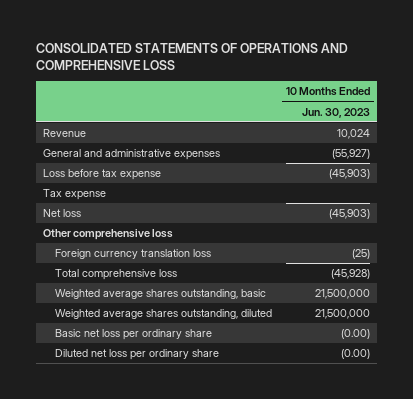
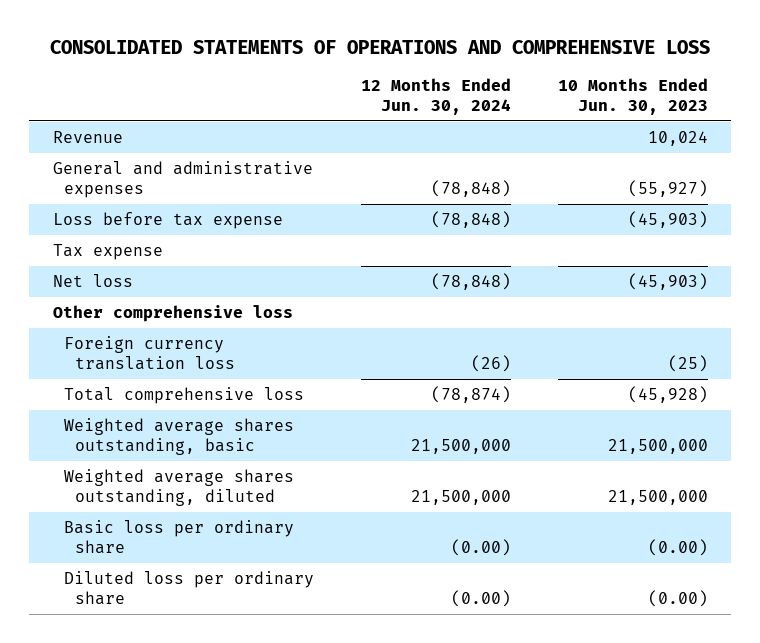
none -> [360,78,511,115] 12 Months Ended Jun. 30, 2024
[54,329,212,341] Basic net loss per ordinary share -> [63,520,294,554] Basic loss per ordinary share
[54,349,219,361] Diluted net loss per ordinary share -> [63,571,314,605] Diluted loss per ordinary share

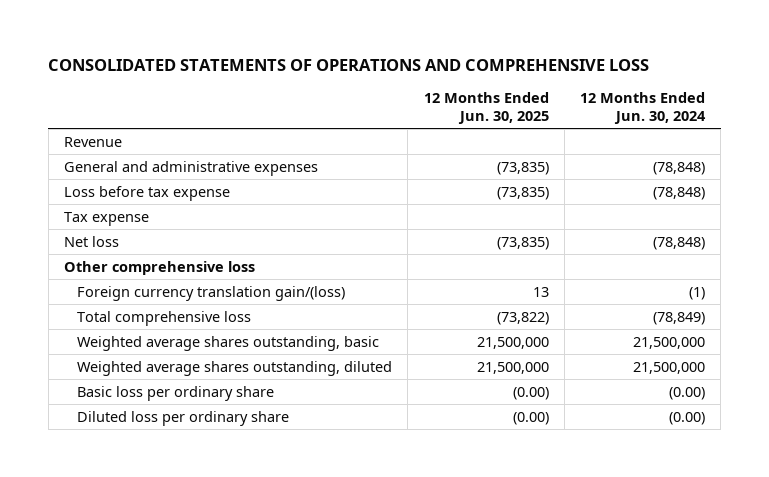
[557,78,708,115] 10 Months Ended Jun. 30, 2023 -> none
none -> [423,91,549,124] 12 Months Ended Jun. 30, 2025
[63,336,236,370] Foreign currency translation loss -> [77,285,346,301] Foreign currency translation gain/(loss)
[470,354,511,372] (26) -> [688,286,705,300] (1)
[430,386,511,404] (78,874) -> [652,311,705,325] (78,849)

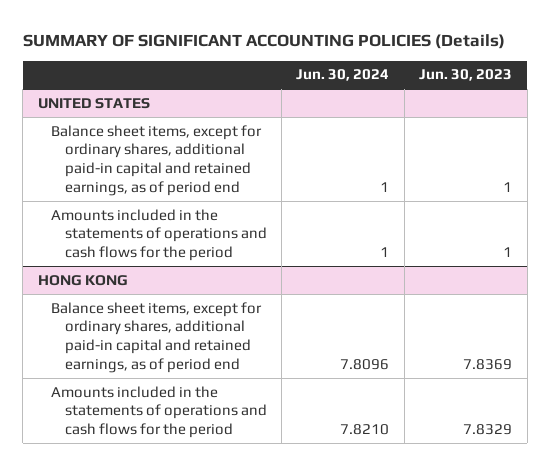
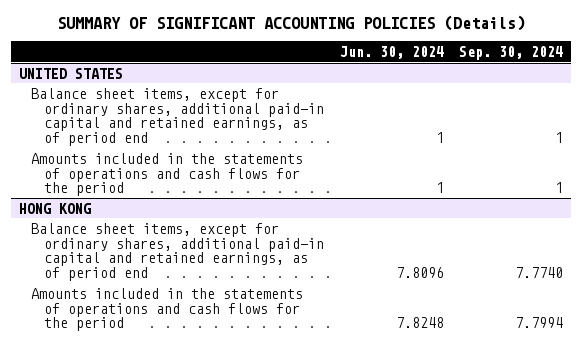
[419,69,513,82] Jun. 30, 2023 -> none
none -> [458,46,563,61] Sep. 30, 2024
[340,424,390,436] 7.8210 -> [395,317,444,329] 7.8248

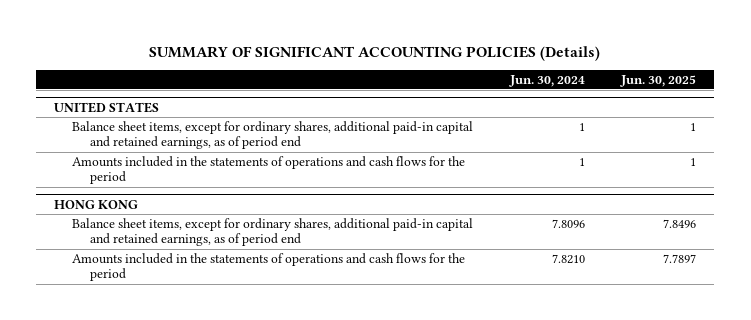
[458,46,563,61] Sep. 30, 2024 -> none
none -> [620,74,697,87] Jun. 30, 2025
[395,317,444,329] 7.8248 -> [551,253,585,264] 7.8210

